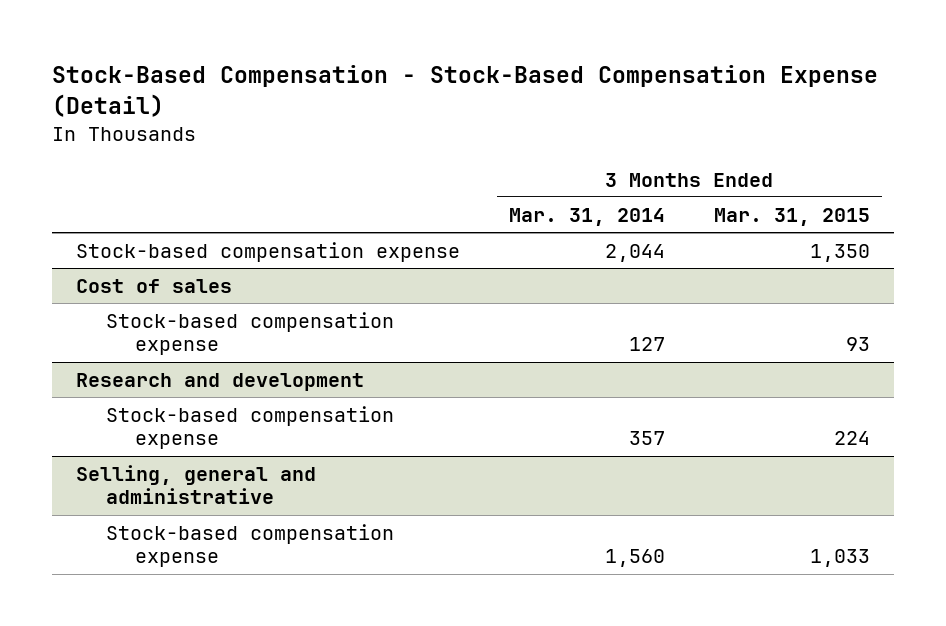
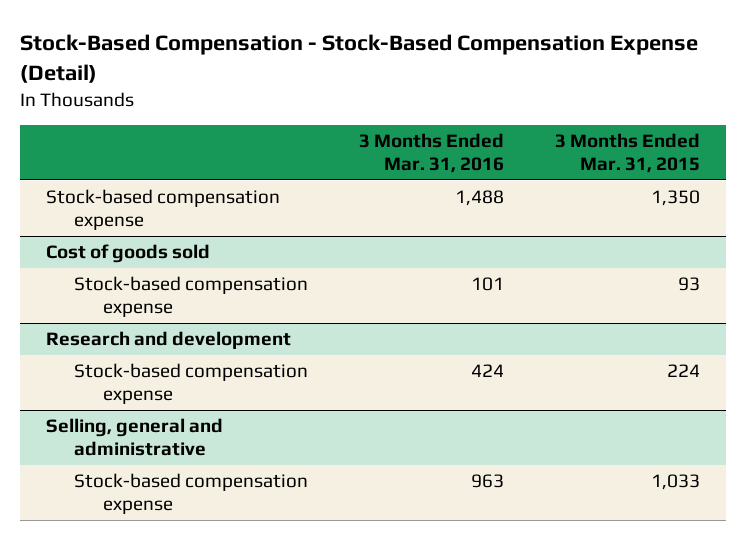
[508,207,665,226] Mar. 31, 2014 -> none
none -> [359,132,505,173] 3 Months Ended Mar. 31, 2016
[76,278,233,293] Cost of sales -> [45,244,210,264] Cost of goods sold

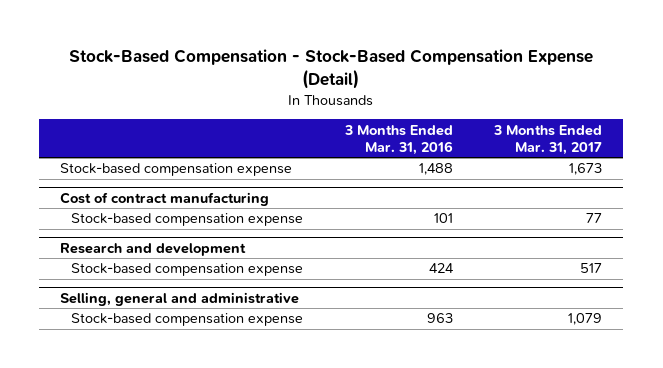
[555,132,701,173] 3 Months Ended Mar. 31, 2015 -> none
none -> [493,124,603,155] 3 Months Ended Mar. 31, 2017
[45,244,210,264] Cost of goods sold -> [60,192,270,207] Cost of contract manufacturing

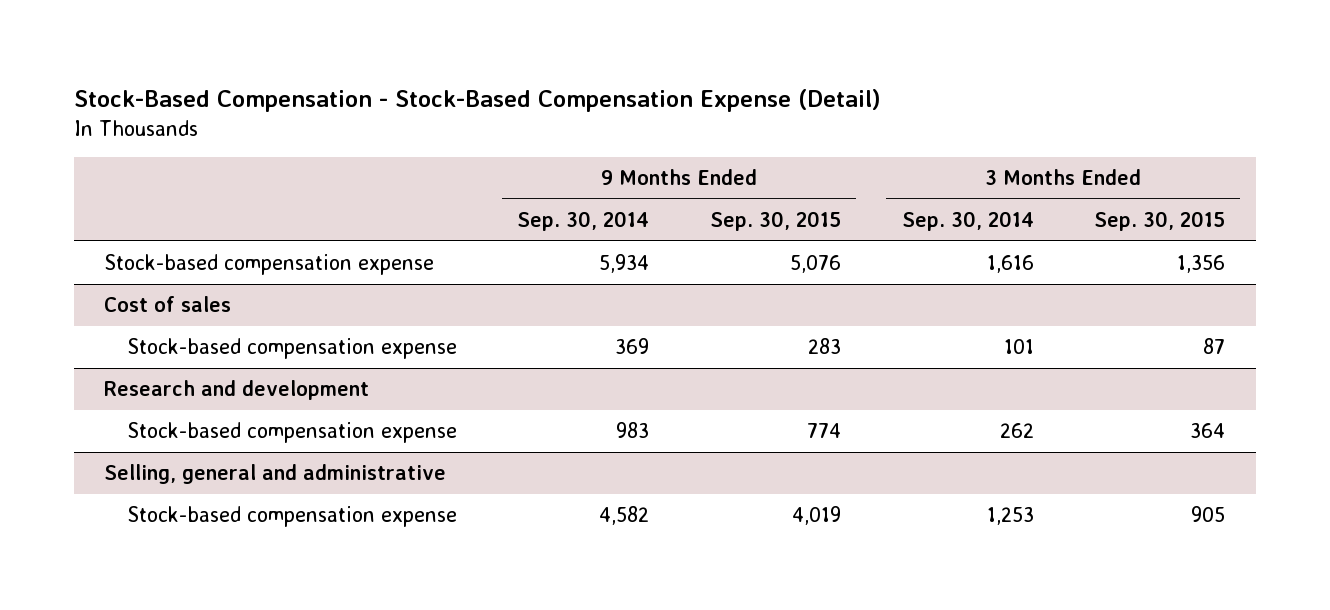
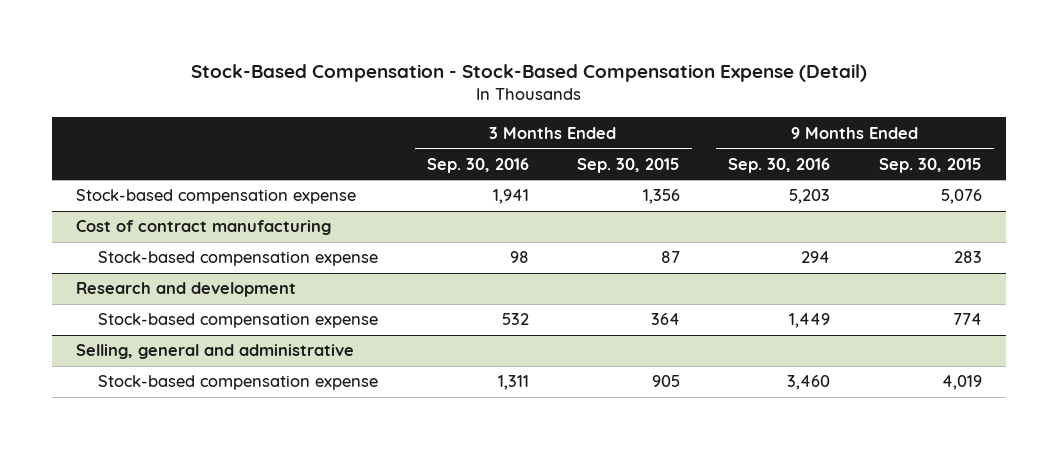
[517,210,650,231] Sep. 30, 2014 -> none
[901,210,1034,231] Sep. 30, 2014 -> none
none -> [426,157,529,173] Sep. 30, 2016
none -> [728,157,831,173] Sep. 30, 2016
[104,296,232,313] Cost of sales -> [76,220,332,236] Cost of contract manufacturing

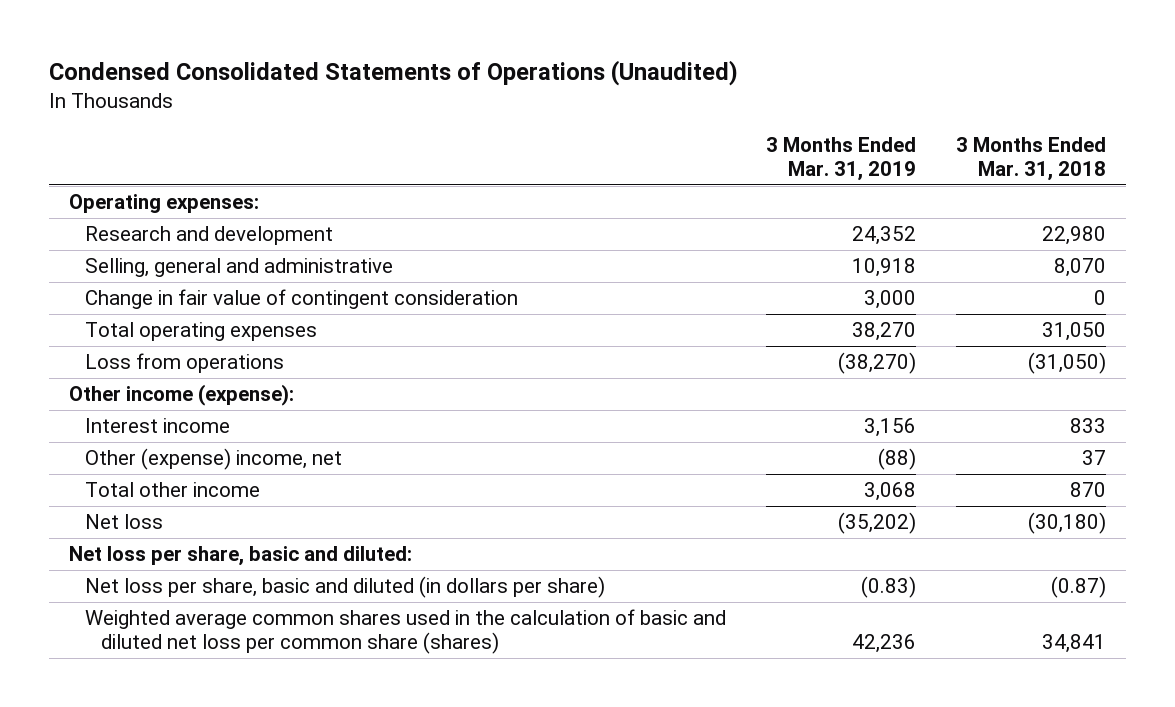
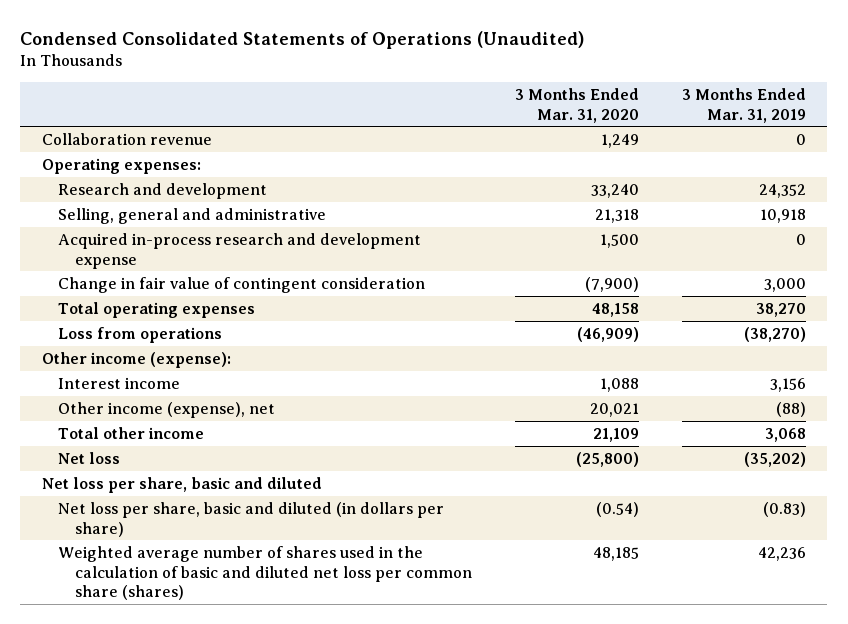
[956,137,1107,181] 3 Months Ended Mar. 31, 2018 -> none
none -> [514,87,639,123] 3 Months Ended Mar. 31, 2020
none -> [42,132,213,145] Collaboration revenue
none -> [58,232,422,269] Acquired in-process research and development expense
[84,448,342,471] Other (expense) income, net -> [58,401,276,418] Other income (expense), net
[68,546,412,567] Net loss per share, basic and diluted: -> [42,476,323,493] Net loss per share, basic and diluted
[84,609,726,655] Weighted average common shares used in the calculation of basic and diluted net loss per common share (shares) -> [58,545,472,601] Weighted average number of shares used in the calculation of basic and diluted net loss per common share (shares)

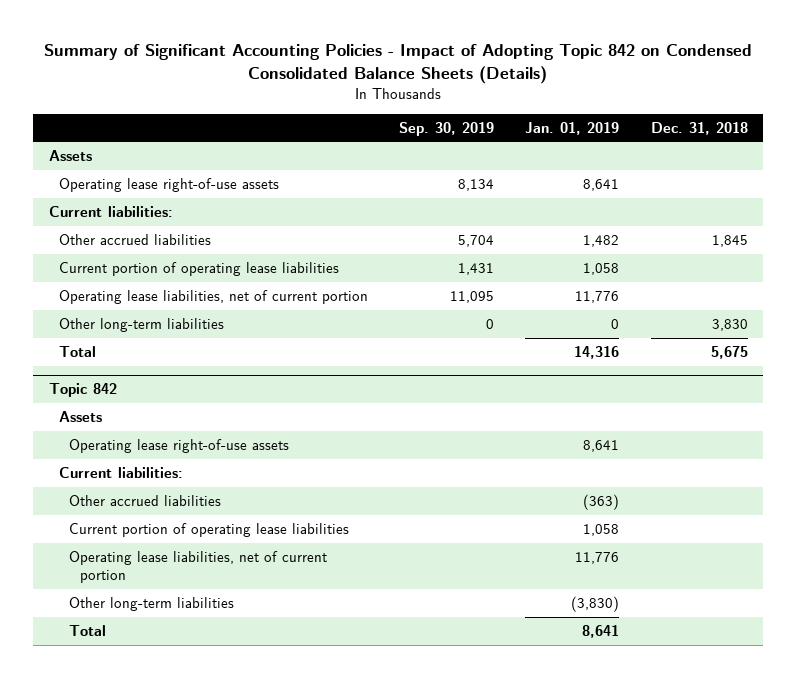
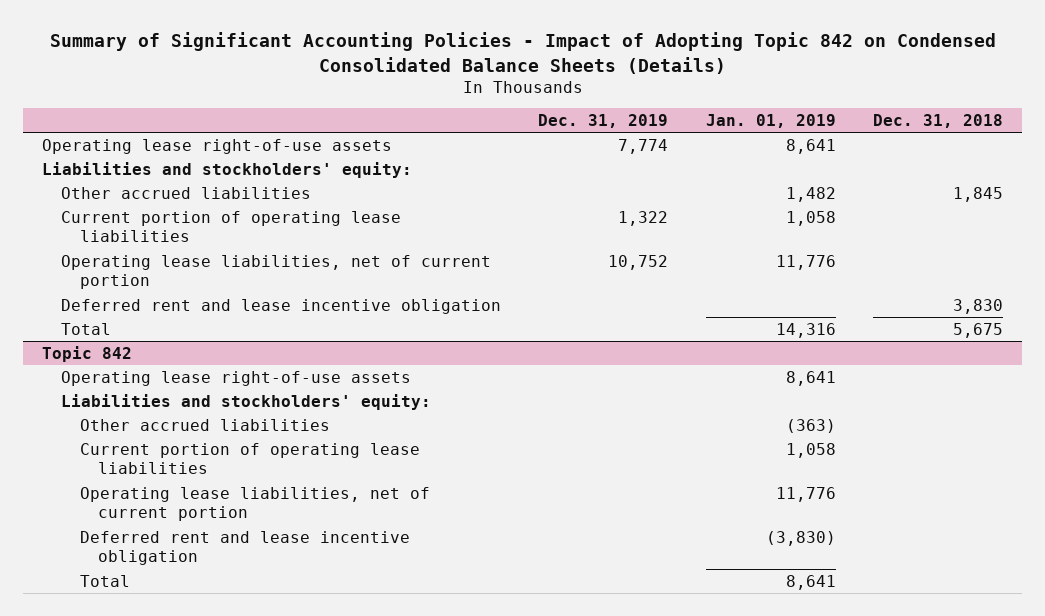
[399,121,495,136] Sep. 30, 2019 -> none
none -> [538,113,669,128] Dec. 31, 2019
[48,149,92,161] Assets -> none
[48,205,173,217] Current liabilities: -> [42,161,413,178] Liabilities and stockholders' equity:
[59,317,225,332] Other long-term liabilities -> none
none -> [60,298,501,314] Deferred rent and lease incentive obligation
[59,410,103,422] Assets -> none
[59,466,184,478] Current liabilities: -> [60,393,431,410] Liabilities and stockholders' equity:
[69,596,235,611] Other long-term liabilities -> [79,530,410,566] Deferred rent and lease incentive obligation

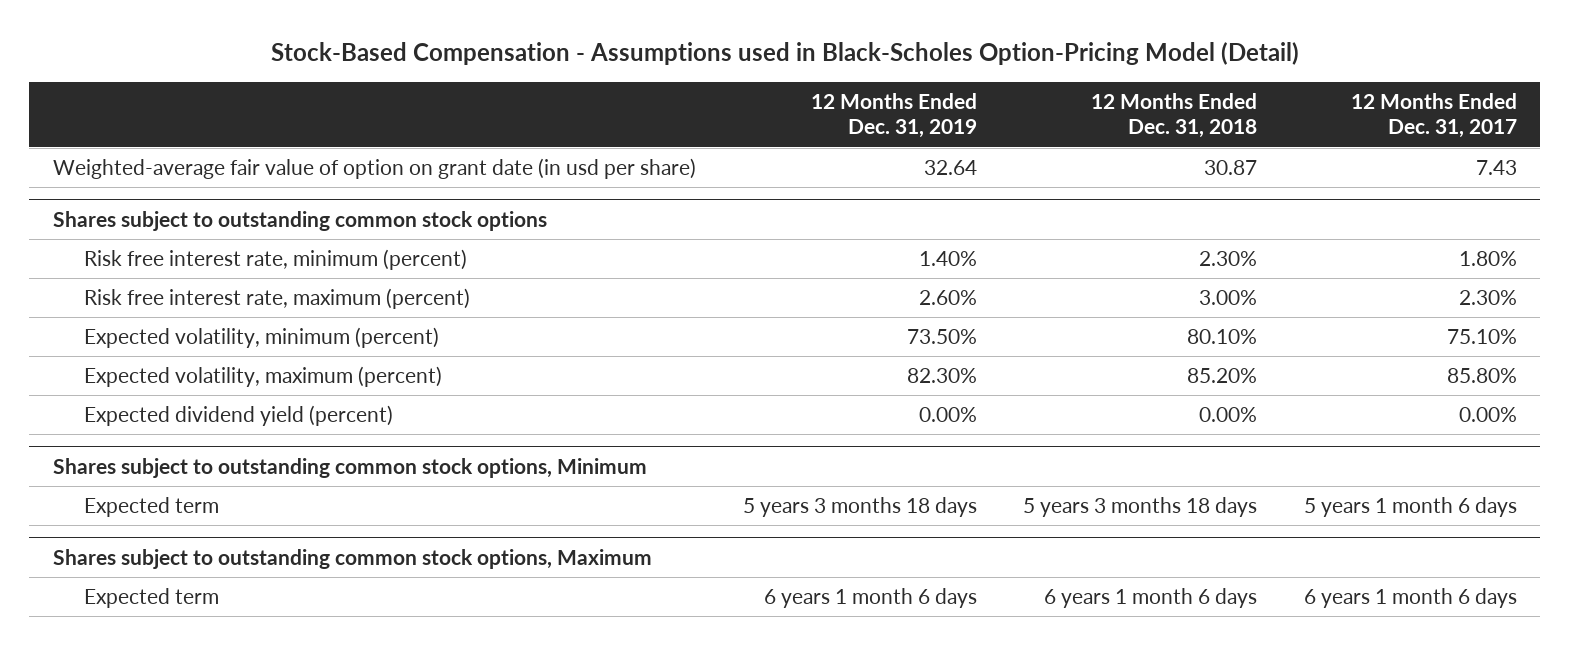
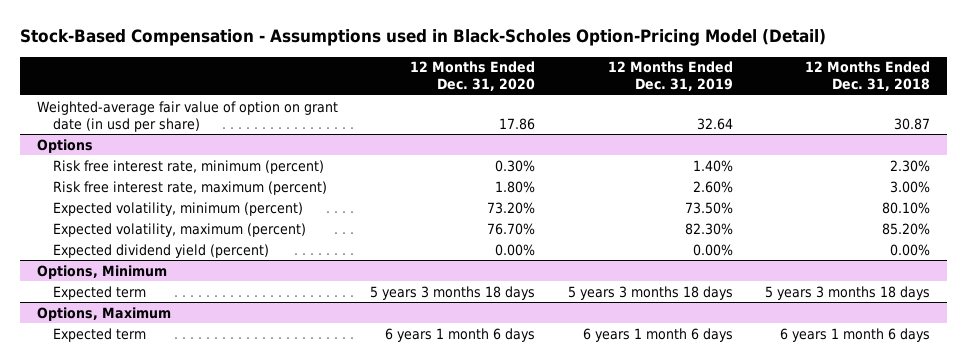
[1351,92,1518,139] 12 Months Ended Dec. 31, 2017 -> none
none -> [410,61,536,92] 12 Months Ended Dec. 31, 2020
[52,210,547,231] Shares subject to outstanding common stock options -> [36,138,93,153] Options
[52,457,647,478] Shares subject to outstanding common stock options, Minimum -> none
none -> [36,264,167,279] Options, Minimum
[52,548,652,569] Shares subject to outstanding common stock options, Maximum -> none
none -> [36,306,171,321] Options, Maximum

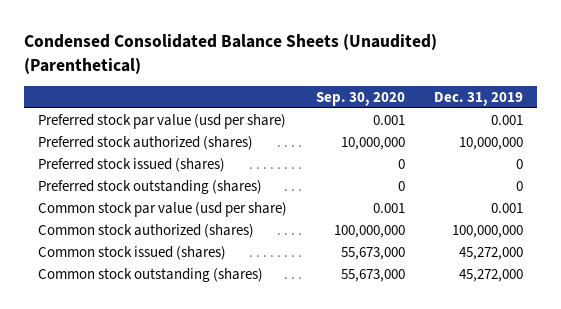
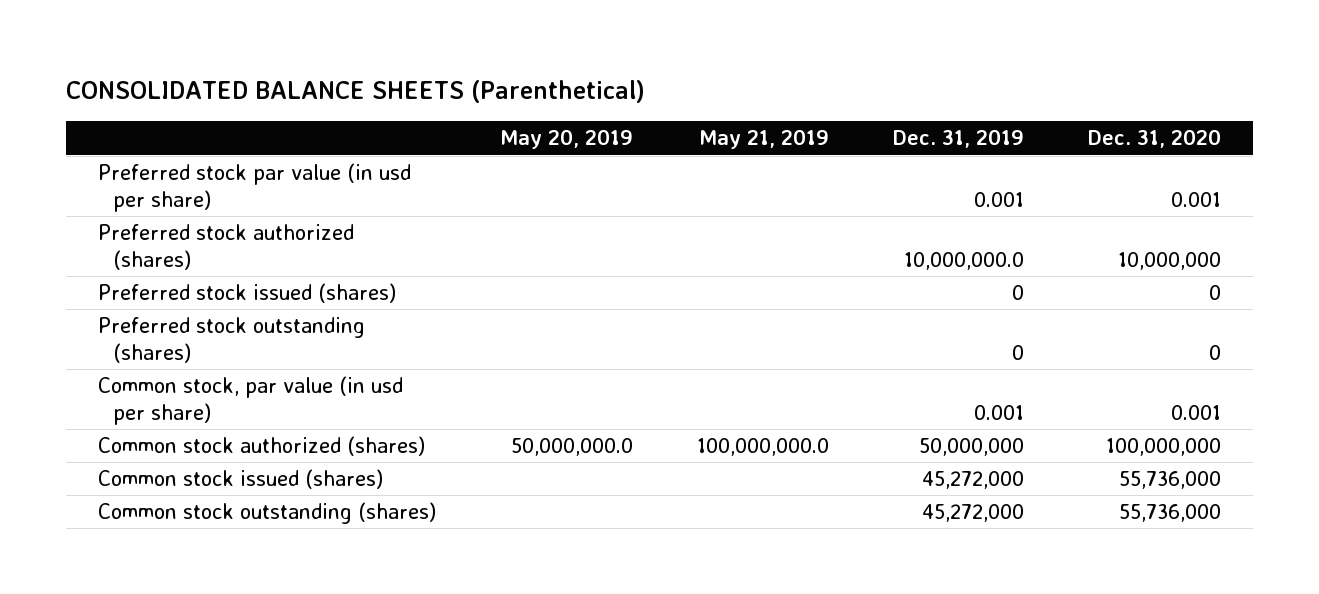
[23,34,437,74] Condensed Consolidated Balance Sheets (Unaudited) (Parenthetical) -> [65,80,645,104] CONSOLIDATED BALANCE SHEETS (Parenthetical)
[316,91,406,106] Sep. 30, 2020 -> none
none -> [499,129,633,150] May 20, 2019
none -> [698,129,829,150] May 21, 2019
none -> [1087,129,1221,149] Dec. 31, 2020
[38,113,287,129] Preferred stock par value (usd per share) -> [97,163,411,213] Preferred stock par value (in usd per share)
[458,136,523,150] 10,000,000 -> [903,252,1024,271] 10,000,000.0
[38,201,288,217] Common stock par value (usd per share) -> [97,376,403,426] Common stock, par value (in usd per share)
[451,224,523,238] 100,000,000 -> [918,438,1024,457] 50,000,000

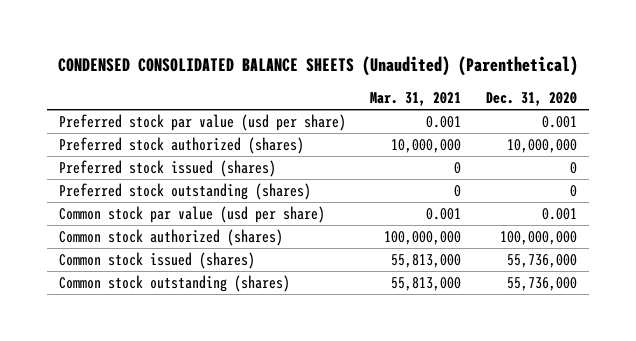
[65,80,645,104] CONSOLIDATED BALANCE SHEETS (Parenthetical) -> [57,55,578,76] CONDENSED CONSOLIDATED BALANCE SHEETS (Unaudited) (Parenthetical)
[499,129,633,150] May 20, 2019 -> none
[698,129,829,150] May 21, 2019 -> none
[892,129,1024,149] Dec. 31, 2019 -> none
none -> [370,92,462,107] Mar. 31, 2021
[97,163,411,213] Preferred stock par value (in usd per share) -> [59,113,347,131] Preferred stock par value (usd per share)
[97,376,403,426] Common stock, par value (in usd per share) -> [59,205,326,223] Common stock par value (usd per share)

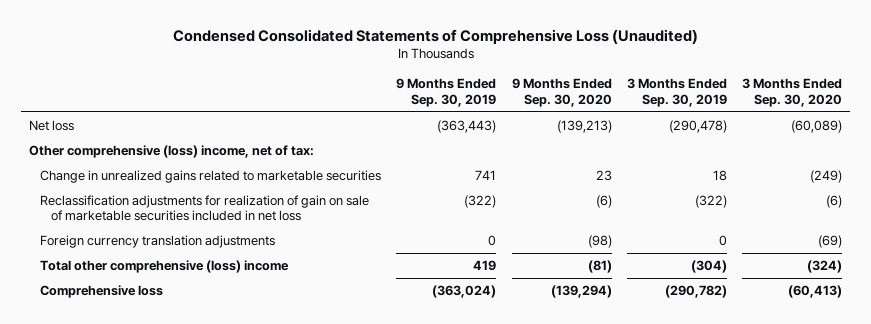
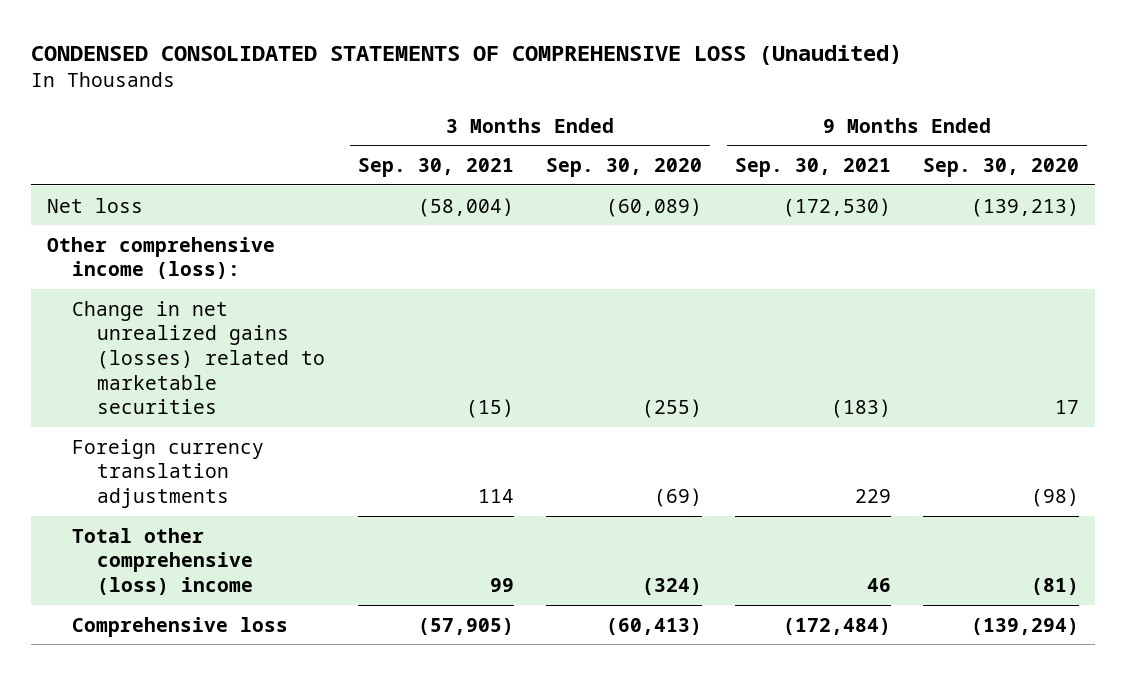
[172,28,698,44] Condensed Consolidated Statements of Comprehensive Loss (Unaudited) -> [30,44,902,65] CONDENSED CONSOLIDATED STATEMENTS OF COMPREHENSIVE LOSS (Unaudited)
[396,78,497,107] 9 Months Ended Sep. 30, 2019 -> none
[627,78,728,107] 3 Months Ended Sep. 30, 2019 -> none
none -> [357,158,514,178] Sep. 30, 2021
none -> [734,158,891,178] Sep. 30, 2021
[39,195,369,222] Reclassification adjustments for realization of gain on sale of marketable securities included in net loss -> none
[28,145,314,159] Other comprehensive (loss) income, net of tax: -> [47,236,276,280] Other comprehensive income (loss):
[39,170,381,184] Change in unrealized gains related to marketable securities -> [72,300,326,415] Change in net unrealized gains (losses) related to marketable securities
[595,170,612,182] 23 -> [1055,400,1080,415] 17
[810,170,843,184] (249) -> [642,399,703,419] (255)

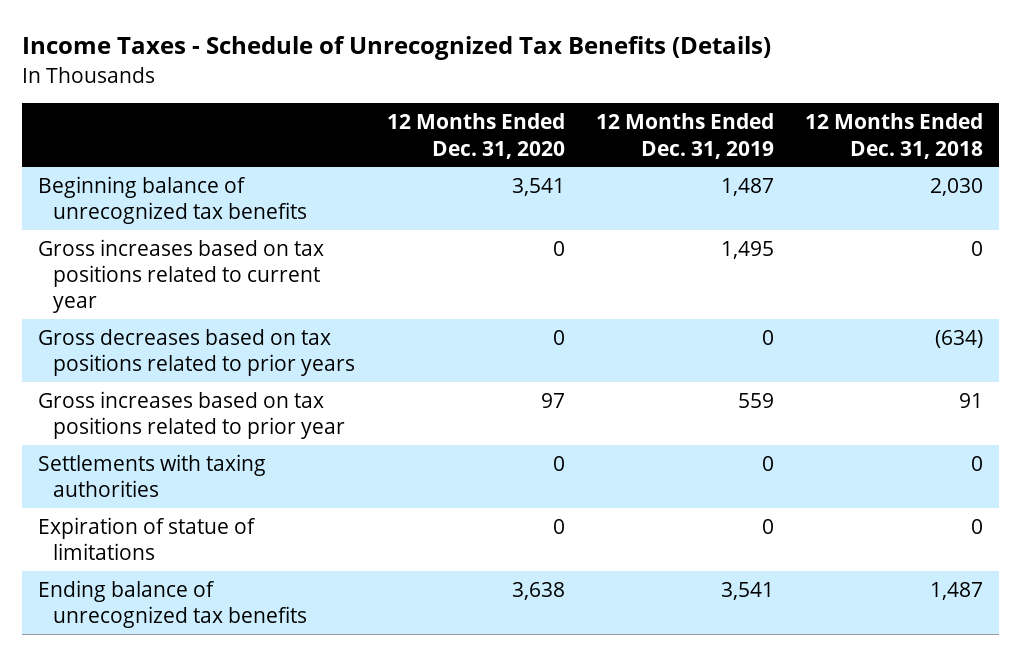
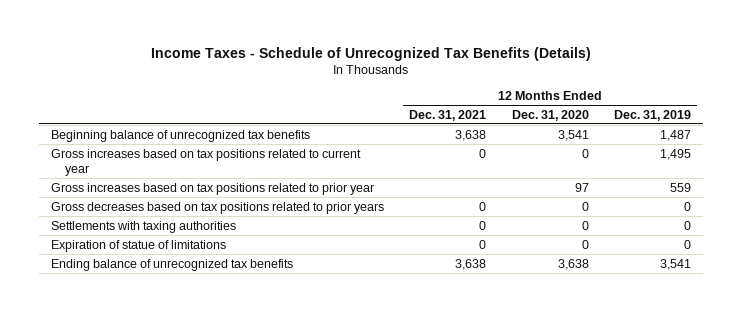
[805,113,984,159] 12 Months Ended Dec. 31, 2018 -> none
none -> [409,109,487,121] Dec. 31, 2021
[37,328,356,377] Gross decreases based on tax positions related to prior years -> [51,201,385,214] Gross decreases based on tax positions related to prior years

